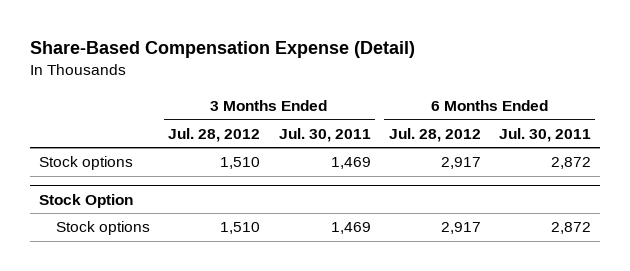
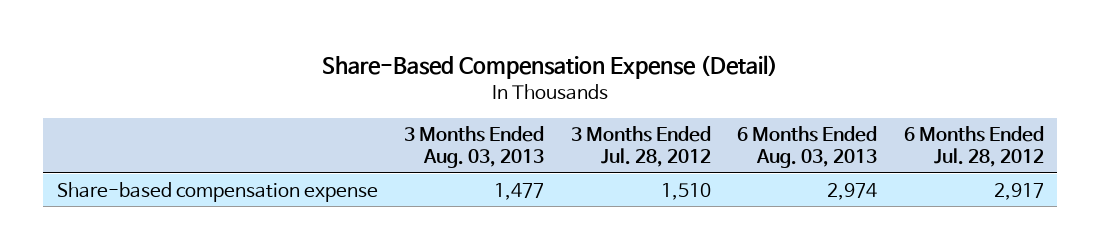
[278,127,371,142] Jul. 30, 2011 -> none
[498,127,591,142] Jul. 30, 2011 -> none
none -> [404,126,545,169] 3 Months Ended Aug. 03, 2013
none -> [737,126,878,169] 6 Months Ended Aug. 03, 2013
[38,193,133,208] Stock Option -> none
[56,221,151,236] Stock options -> none
[38,156,133,171] Stock options -> [56,182,378,203] Share-based compensation expense

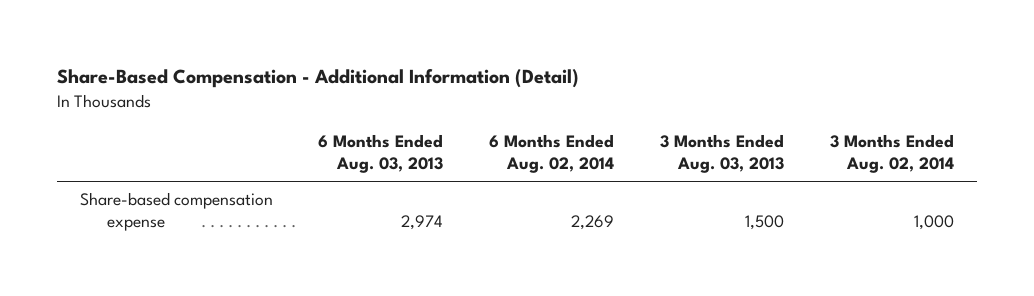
[322,55,779,80] Share-Based Compensation Expense (Detail) -> [56,69,579,89] Share-Based Compensation - Additional Information (Detail)
[570,126,711,168] 3 Months Ended Jul. 28, 2012 -> none
[903,126,1044,168] 6 Months Ended Jul. 28, 2012 -> none
none -> [489,134,615,174] 6 Months Ended Aug. 02, 2014
none -> [830,134,955,174] 3 Months Ended Aug. 02, 2014
[494,183,545,201] 1,477 -> [745,215,785,231] 1,500

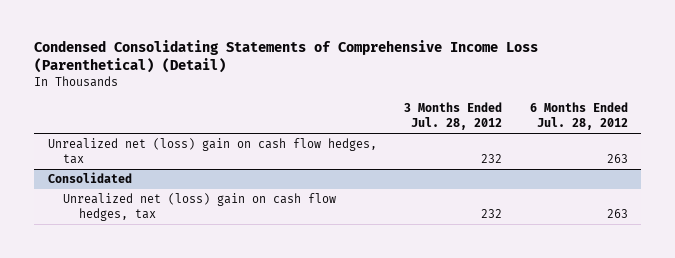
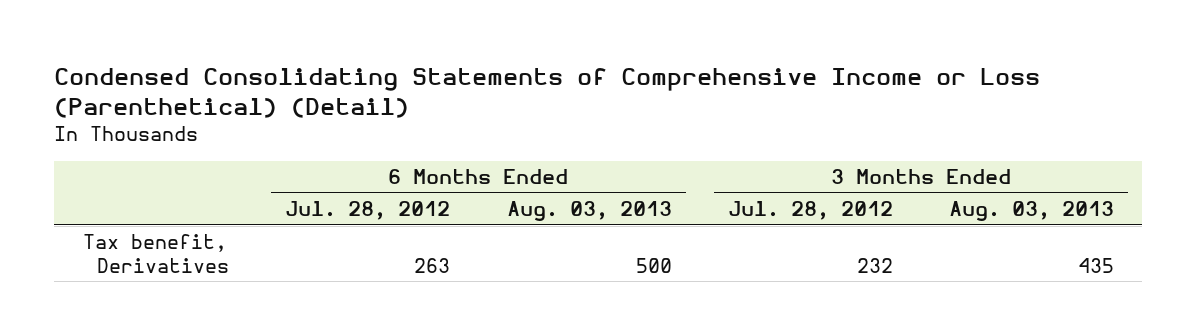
[34,40,539,74] Condensed Consolidating Statements of Comprehensive Income Loss (Parenthetical) (Detail) -> [54,67,1041,119] Condensed Consolidating Statements of Comprehensive Income or Loss (Parenthetical) (Detail)
none -> [506,201,672,222] Aug. 03, 2013
none -> [949,201,1115,222] Aug. 03, 2013
[47,172,132,184] Consolidated -> none
[63,193,337,222] Unrealized net (loss) gain on cash flow hedges, tax -> none
[47,138,377,165] Unrealized net (loss) gain on cash flow hedges, tax -> [82,234,229,273] Tax benefit, Derivatives

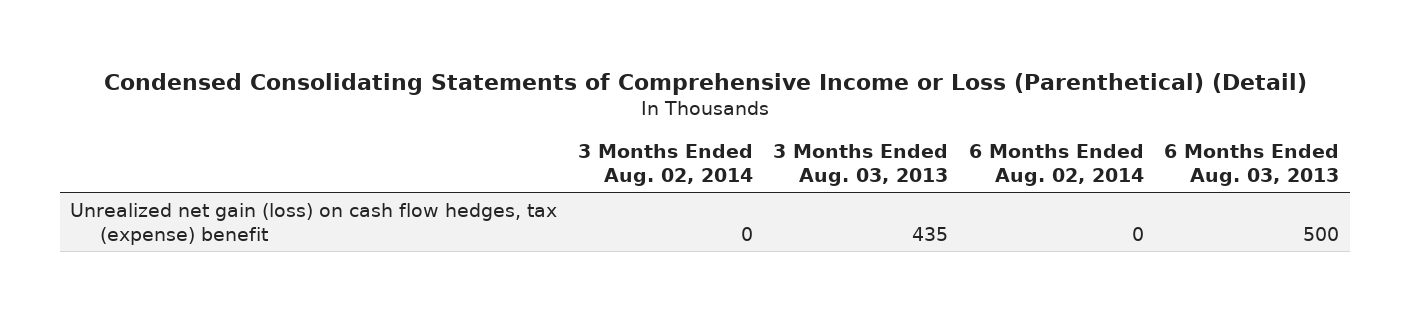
[285,201,451,221] Jul. 28, 2012 -> none
[727,201,893,221] Jul. 28, 2012 -> none
none -> [577,144,753,187] 3 Months Ended Aug. 02, 2014
none -> [968,144,1144,187] 6 Months Ended Aug. 02, 2014
[82,234,229,273] Tax benefit, Derivatives -> [70,202,558,245] Unrealized net gain (loss) on cash flow hedges, tax (expense) benefit

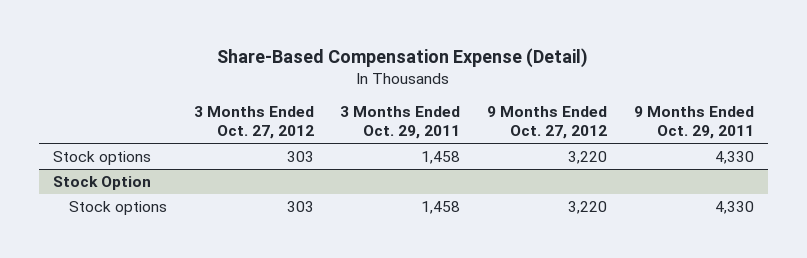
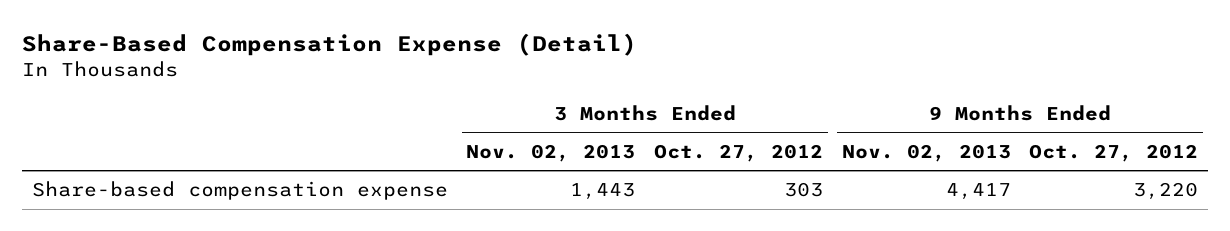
[340,106,461,140] 3 Months Ended Oct. 29, 2011 -> none
[634,106,755,140] 9 Months Ended Oct. 29, 2011 -> none
none -> [466,143,636,162] Nov. 02, 2013
none -> [841,143,1011,162] Nov. 02, 2013
[52,175,151,190] Stock Option -> none
[68,200,167,215] Stock options -> none
[52,150,151,165] Stock options -> [31,181,448,201] Share-based compensation expense

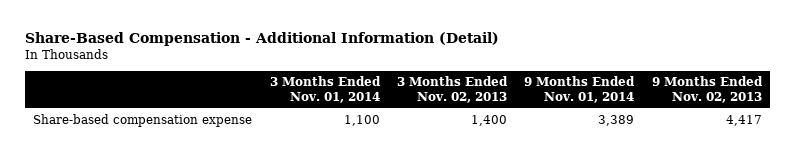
[22,32,638,56] Share-Based Compensation Expense (Detail) -> [24,32,499,47] Share-Based Compensation - Additional Information (Detail)
[653,143,823,162] Oct. 27, 2012 -> none
[1029,143,1199,162] Oct. 27, 2012 -> none
none -> [269,76,381,104] 3 Months Ended Nov. 01, 2014
none -> [524,76,636,104] 9 Months Ended Nov. 01, 2014
[570,183,636,201] 1,443 -> [470,115,507,127] 1,400

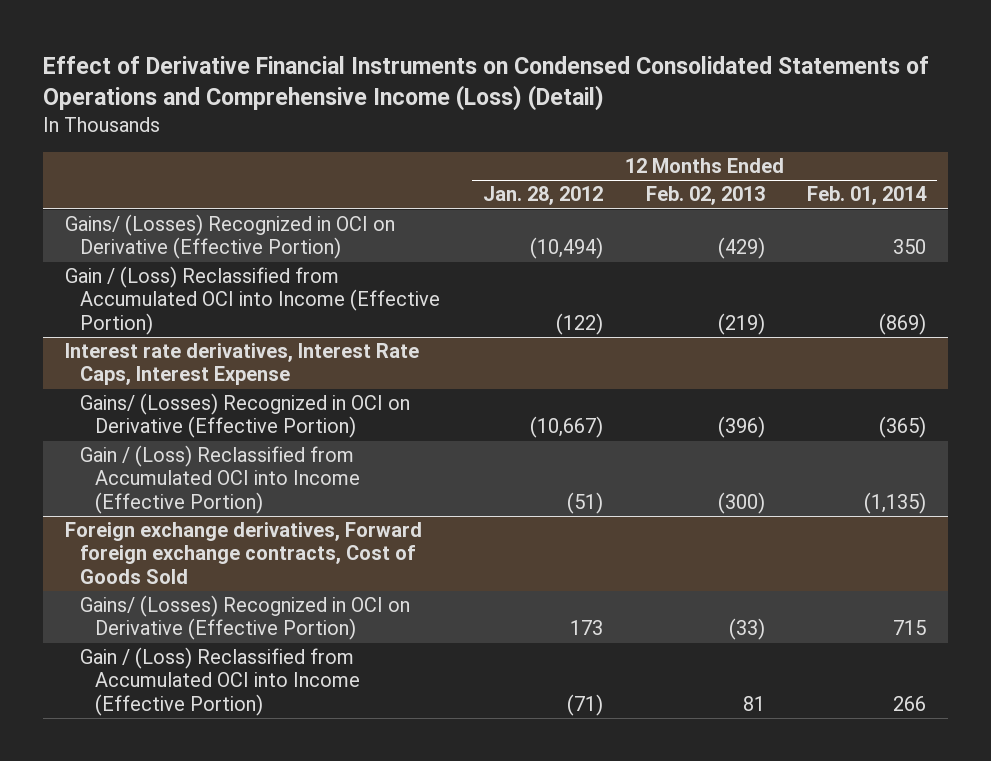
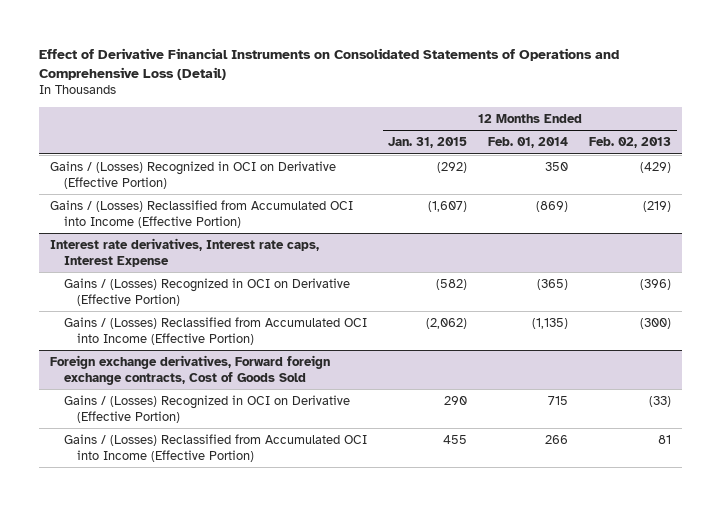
[43,56,930,112] Effect of Derivative Financial Instruments on Condensed Consolidated Statements of Operations and Comprehensive Income (Loss) (Detail) -> [39,47,620,80] Effect of Derivative Financial Instruments on Consolidated Statements of Operations and Comprehensive Loss (Detail)
[482,186,603,206] Jan. 28, 2012 -> none
none -> [387,137,467,149] Jan. 31, 2015
[64,214,395,260] Gains/ (Losses) Recognized in OCI on Derivative (Effective Portion) -> [50,160,337,189] Gains / (Losses) Recognized in OCI on Derivative (Effective Portion)
[64,266,440,335] Gain / (Loss) Reclassified from Accumulated OCI into Income (Effective Portion) -> [50,199,354,228] Gains / (Losses) Reclassified from Accumulated OCI into Income (Effective Portion)
[64,343,419,386] Interest rate derivatives, Interest Rate Caps, Interest Expense -> [50,237,320,267] Interest rate derivatives, Interest rate caps, Interest Expense
[79,393,410,439] Gains/ (Losses) Recognized in OCI on Derivative (Effective Portion) -> [63,277,350,306] Gains / (Losses) Recognized in OCI on Derivative (Effective Portion)
[79,445,360,514] Gain / (Loss) Reclassified from Accumulated OCI into Income (Effective Portion) -> [63,316,367,345] Gains / (Losses) Reclassified from Accumulated OCI into Income (Effective Portion)
[79,595,410,641] Gains/ (Losses) Recognized in OCI on Derivative (Effective Portion) -> [63,394,350,423] Gains / (Losses) Recognized in OCI on Derivative (Effective Portion)
[79,647,360,716] Gain / (Loss) Reclassified from Accumulated OCI into Income (Effective Portion) -> [63,433,367,462] Gains / (Losses) Reclassified from Accumulated OCI into Income (Effective Portion)

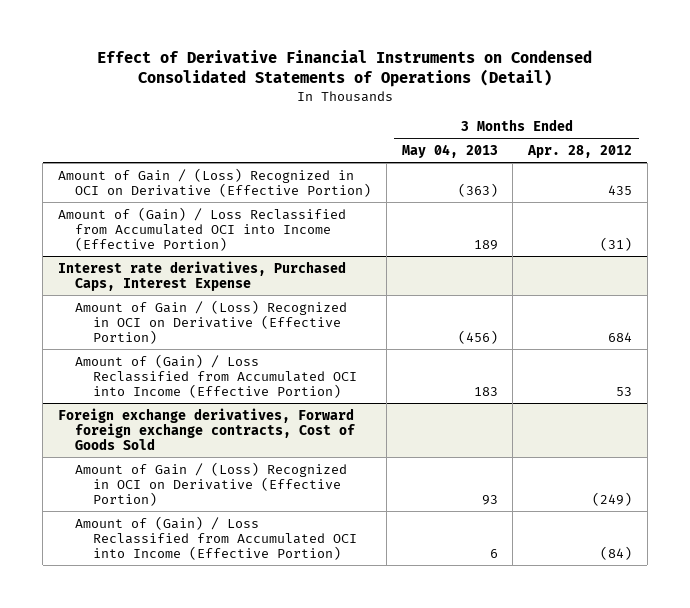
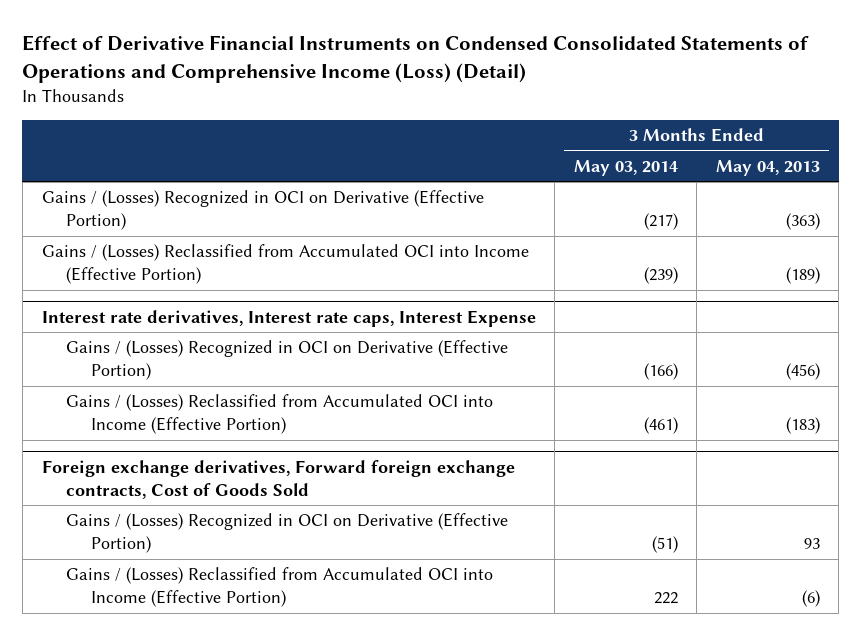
[96,49,592,88] Effect of Derivative Financial Instruments on Condensed Consolidated Statements of Operations (Detail) -> [22,35,810,83] Effect of Derivative Financial Instruments on Condensed Consolidated Statements of Operations and Comprehensive Income (Loss) (Detail)
[526,144,632,158] Apr. 28, 2012 -> none
none -> [573,159,678,176] May 03, 2014
[57,167,372,197] Amount of Gain / (Loss) Recognized in OCI on Derivative (Effective Portion) -> [41,190,484,231] Gains / (Losses) Recognized in OCI on Derivative (Effective Portion)
[57,206,346,252] Amount of (Gain) / Loss Reclassified from Accumulated OCI into Income (Effective Portion) -> [41,244,529,285] Gains / (Losses) Reclassified from Accumulated OCI into Income (Effective Portion)
[473,240,498,251] 189 -> [785,267,820,285] (189)
[57,260,346,291] Interest rate derivatives, Purchased Caps, Interest Expense -> [41,309,536,327] Interest rate derivatives, Interest rate caps, Interest Expense
[75,299,348,345] Amount of Gain / (Loss) Recognized in OCI on Derivative (Effective Portion) -> [66,340,509,381] Gains / (Losses) Recognized in OCI on Derivative (Effective Portion)
[75,353,357,399] Amount of (Gain) / Loss Reclassified from Accumulated OCI into Income (Effective Portion) -> [66,394,494,435] Gains / (Losses) Reclassified from Accumulated OCI into Income (Effective Portion)
[473,387,498,397] 183 -> [785,417,820,435] (183)
[75,461,348,507] Amount of Gain / (Loss) Recognized in OCI on Derivative (Effective Portion) -> [66,513,509,554] Gains / (Losses) Recognized in OCI on Derivative (Effective Portion)
[75,515,357,561] Amount of (Gain) / Loss Reclassified from Accumulated OCI into Income (Effective Portion) -> [66,567,494,608] Gains / (Losses) Reclassified from Accumulated OCI into Income (Effective Portion)
[489,549,498,559] 6 -> [801,590,820,608] (6)

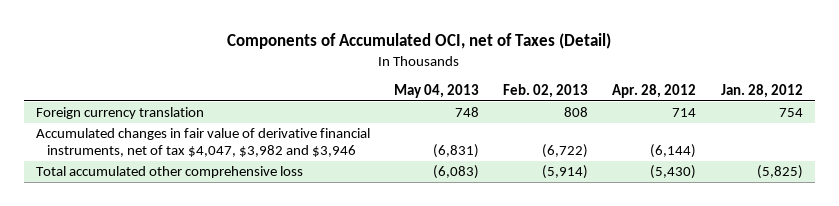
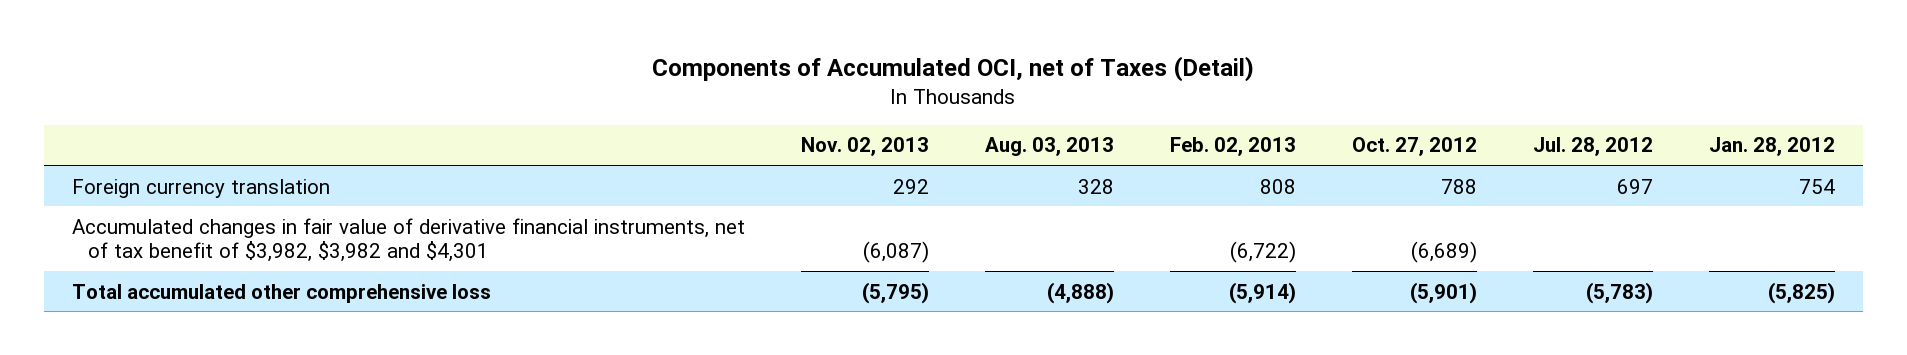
[394,84,480,99] May 04, 2013 -> none
[612,84,697,99] Apr. 28, 2012 -> none
none -> [800,137,929,157] Nov. 02, 2013
none -> [984,137,1114,157] Aug. 03, 2013
none -> [1351,137,1477,157] Oct. 27, 2012
none -> [1532,137,1653,157] Jul. 28, 2012
[36,128,371,158] Accumulated changes in fair value of derivative financial instruments, net of tax $4,047, $3,982 and $3,946 -> [71,217,745,263] Accumulated changes in fair value of derivative financial instruments, net of tax benefit of $3,982, $3,982 and $4,301

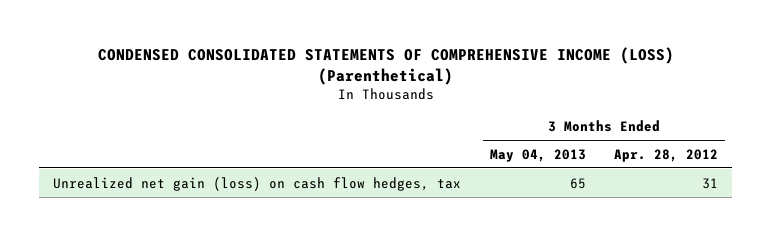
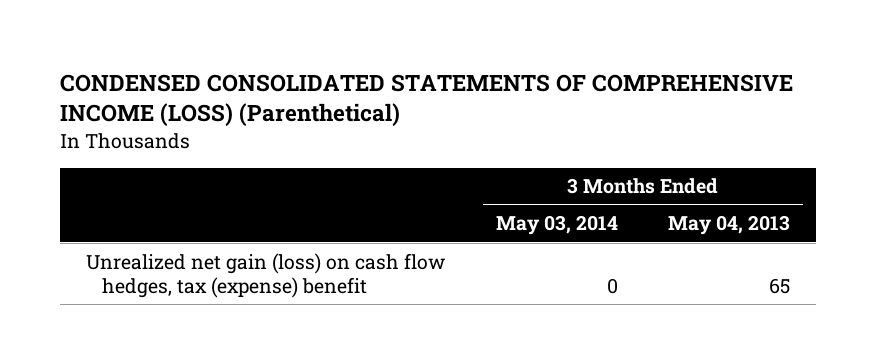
[613,148,718,162] Apr. 28, 2012 -> none
none -> [495,215,618,236] May 03, 2014
[53,176,462,191] Unrealized net gain (loss) on cash flow hedges, tax -> [85,252,445,298] Unrealized net gain (loss) on cash flow hedges, tax (expense) benefit

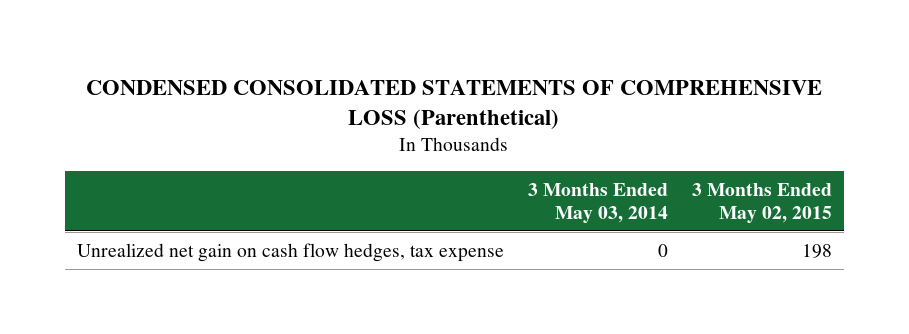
[60,73,794,127] CONDENSED CONSOLIDATED STATEMENTS OF COMPREHENSIVE INCOME (LOSS) (Parenthetical) -> [86,79,823,130] CONDENSED CONSOLIDATED STATEMENTS OF COMPREHENSIVE LOSS (Parenthetical)
[668,215,791,236] May 04, 2013 -> none
none -> [691,182,832,223] 3 Months Ended May 02, 2015
[85,252,445,298] Unrealized net gain (loss) on cash flow hedges, tax (expense) benefit -> [76,242,504,262] Unrealized net gain on cash flow hedges, tax expense

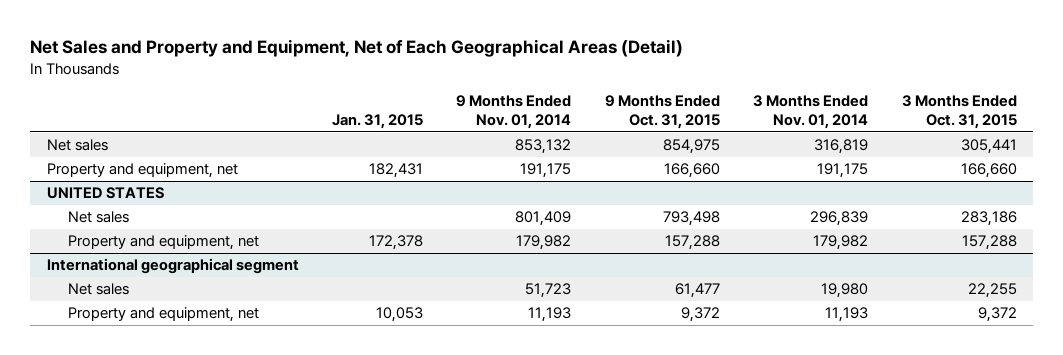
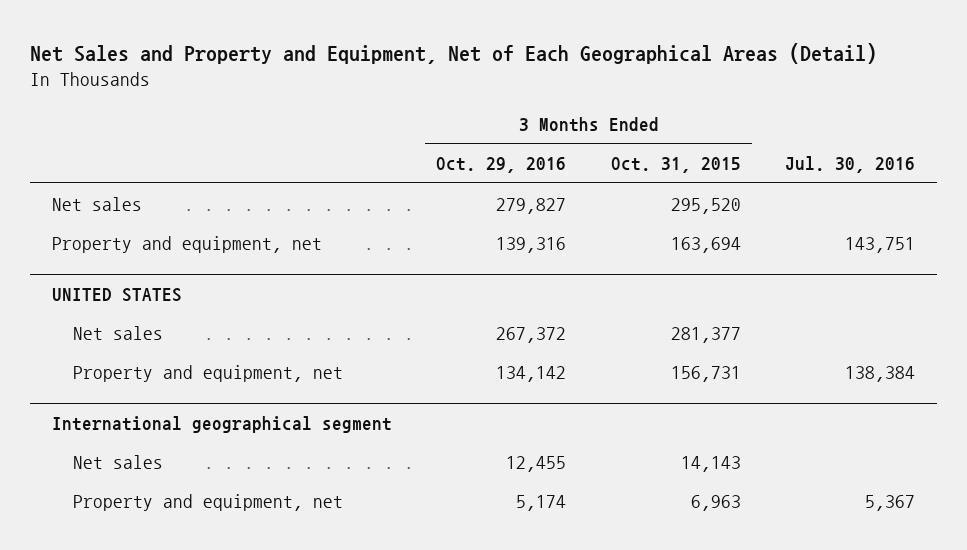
[331,114,423,130] Jan. 31, 2015 -> none
[456,95,572,130] 9 Months Ended Nov. 01, 2014 -> none
[604,95,720,130] 9 Months Ended Oct. 31, 2015 -> none
[753,95,869,130] 3 Months Ended Nov. 01, 2014 -> none
none -> [436,157,567,174] Oct. 29, 2016
none -> [785,156,916,174] Jul. 30, 2016
[960,139,1017,155] 305,441 -> [670,197,741,214] 295,520
[960,163,1017,179] 166,660 -> [670,236,741,253] 163,694
[960,211,1017,227] 283,186 -> [670,326,741,343] 281,377
[961,235,1017,251] 157,288 -> [670,365,741,382] 156,731
[967,283,1017,299] 22,255 -> [680,455,741,472] 14,143
[977,307,1017,323] 9,372 -> [690,494,741,511] 6,963

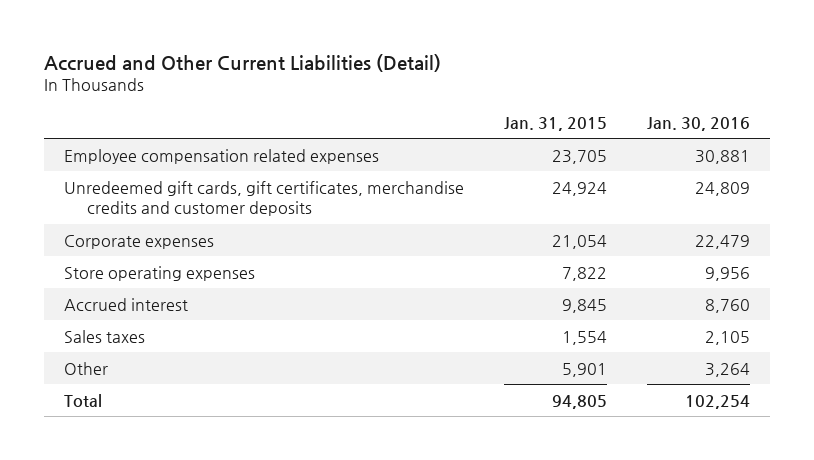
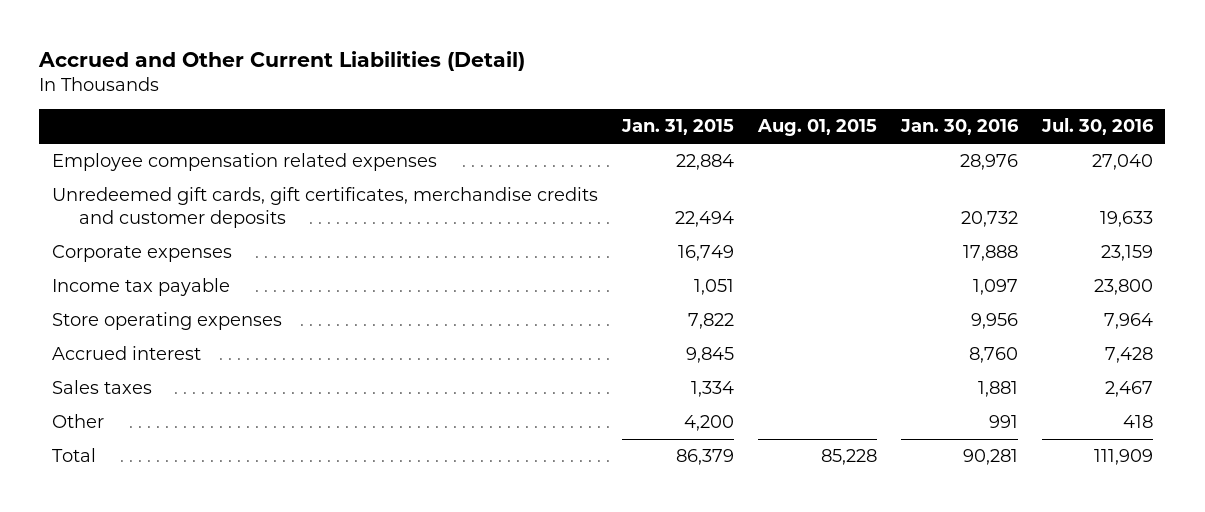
none -> [756,119,877,137] Aug. 01, 2015
none -> [1041,118,1155,136] Jul. 30, 2016
[552,149,608,164] 23,705 -> [675,154,734,171] 22,884
[695,149,751,164] 30,881 -> [960,154,1019,171] 28,976
[552,181,608,196] 24,924 -> [674,211,734,228] 22,494
[695,181,751,196] 24,809 -> [961,211,1019,228] 20,732
[552,234,608,249] 21,054 -> [677,245,734,262] 16,749
[695,234,751,249] 22,479 -> [963,245,1019,262] 17,888
none -> [51,278,230,297] Income tax payable
[562,330,608,345] 1,554 -> [690,381,734,398] 1,334
[705,330,751,345] 2,105 -> [978,381,1019,398] 1,881
[562,362,608,377] 5,901 -> [683,415,734,432] 4,200
[705,362,751,377] 3,264 -> [989,415,1019,429] 991
[552,394,608,409] 94,805 -> [675,449,734,466] 86,379
[685,394,751,409] 102,254 -> [963,449,1019,466] 90,281

